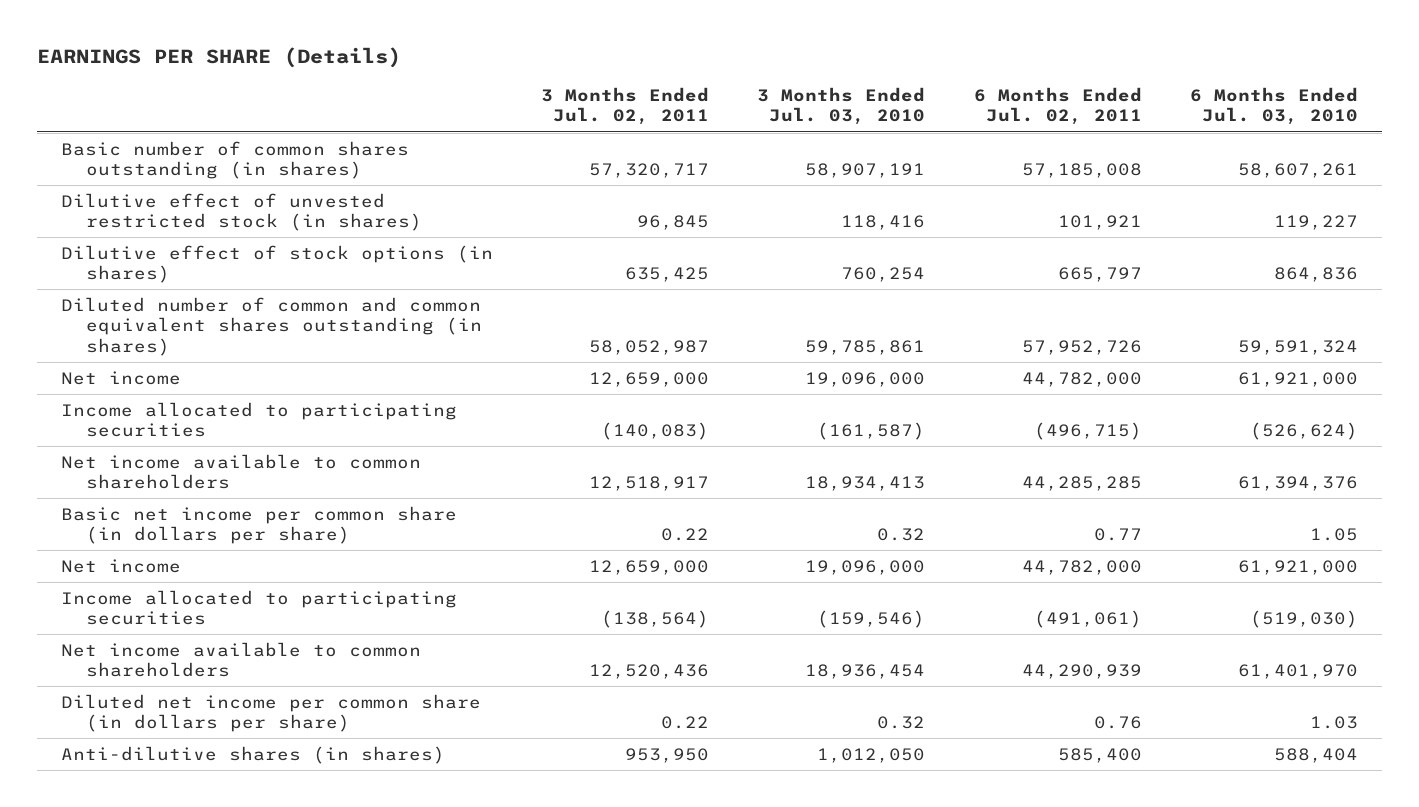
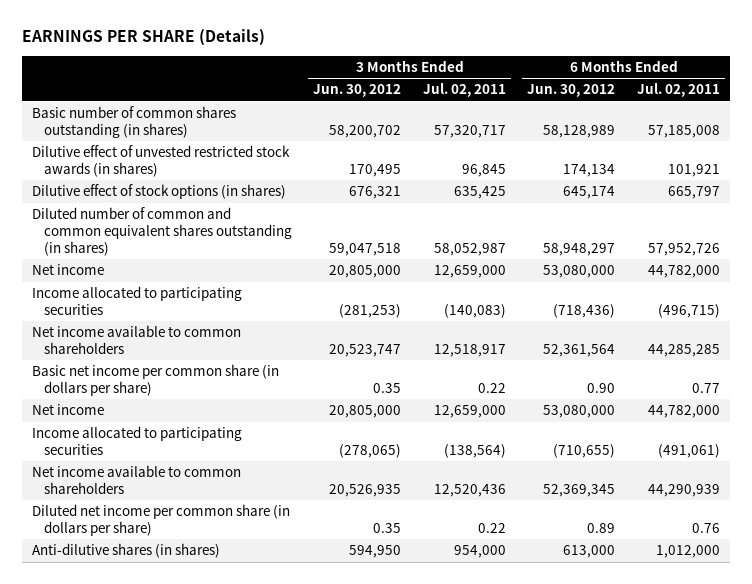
[757,86,926,126] 3 Months Ended Jul. 03, 2010 -> none
[1189,86,1358,126] 6 Months Ended Jul. 03, 2010 -> none
none -> [313,84,402,98] Jun. 30, 2012
none -> [527,84,616,98] Jun. 30, 2012
[61,192,422,232] Dilutive effect of unvested restricted stock (in shares) -> [32,145,291,178] Dilutive effect of unvested restricted stock awards (in shares)
[625,747,710,763] 953,950 -> [453,545,506,559] 954,000
[1057,747,1142,763] 585,400 -> [655,545,720,559] 1,012,000

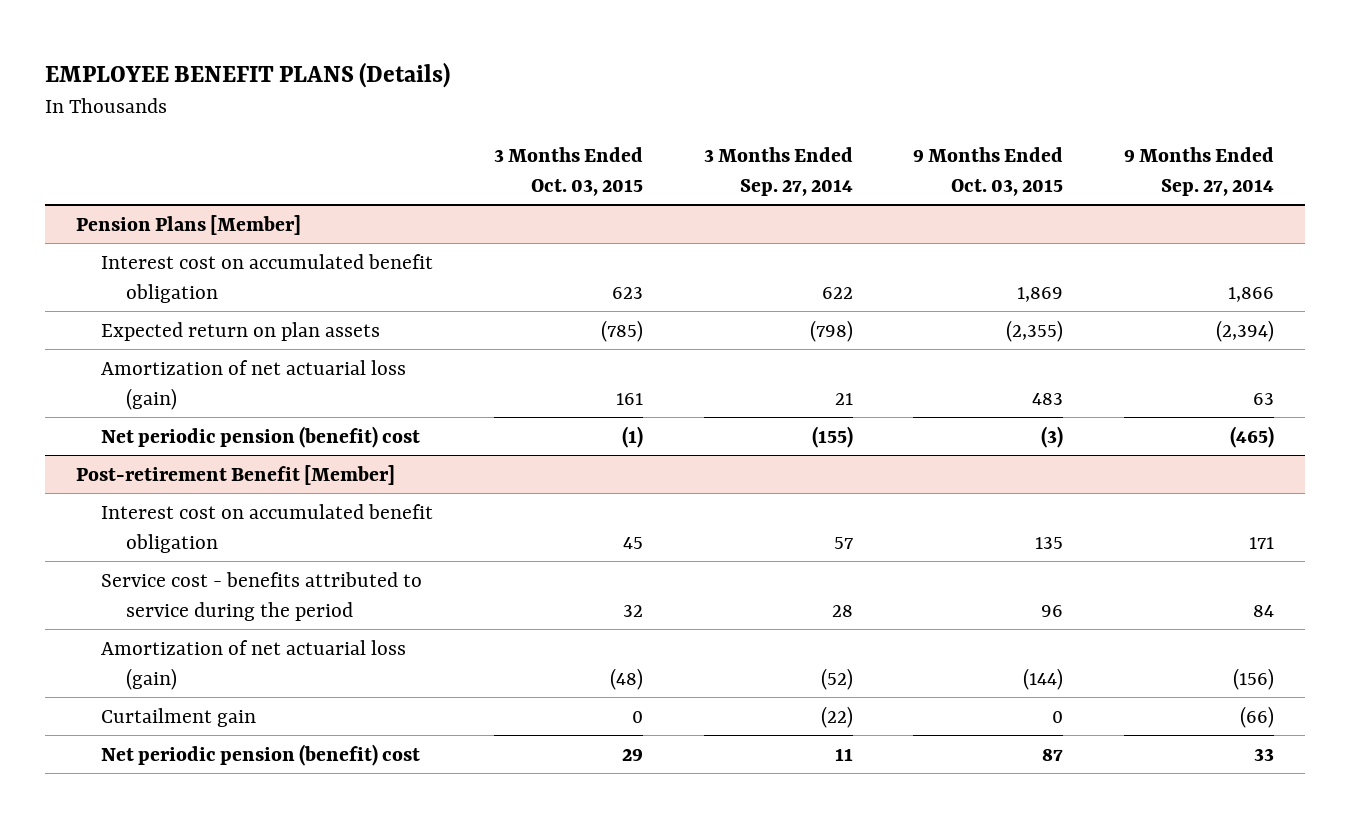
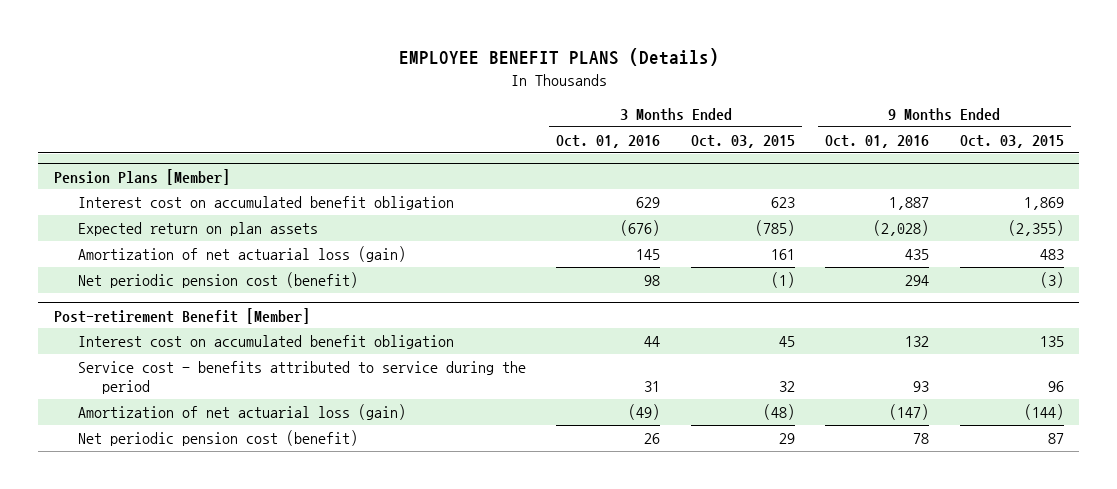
[703,146,853,196] 3 Months Ended Sep. 27, 2014 -> none
[1124,146,1275,196] 9 Months Ended Sep. 27, 2014 -> none
none -> [556,135,661,149] Oct. 01, 2016
none -> [825,135,930,149] Oct. 01, 2016
[100,425,420,448] Net periodic pension (benefit) cost -> [77,272,358,289] Net periodic pension cost (benefit)
[100,707,256,727] Curtailment gain -> none
[100,743,420,766] Net periodic pension (benefit) cost -> [77,430,358,447] Net periodic pension cost (benefit)

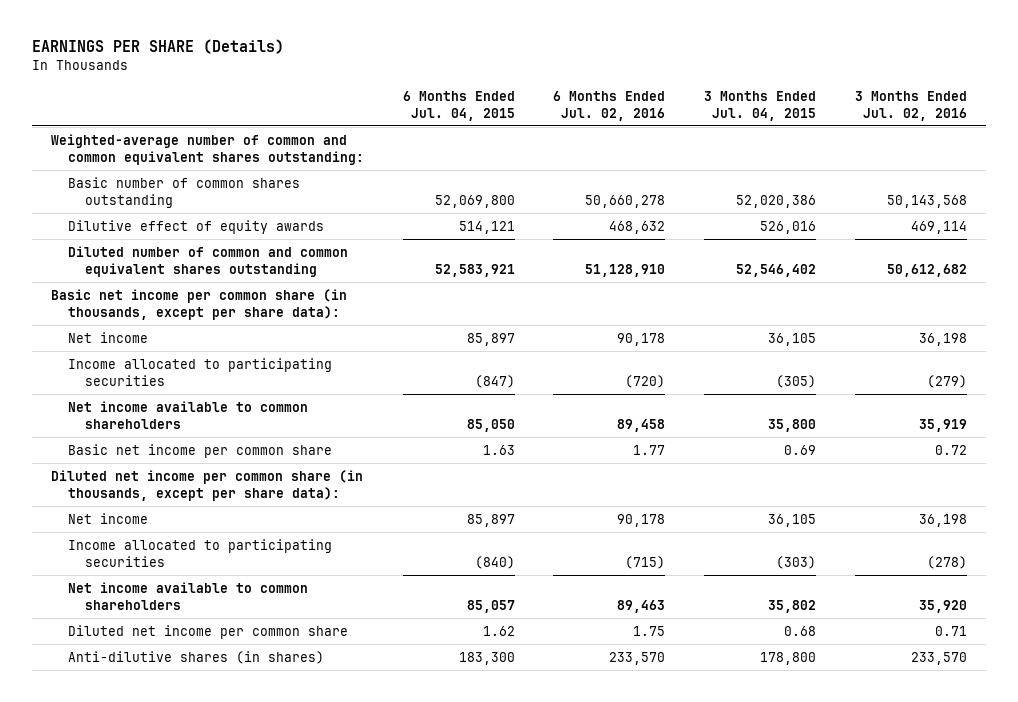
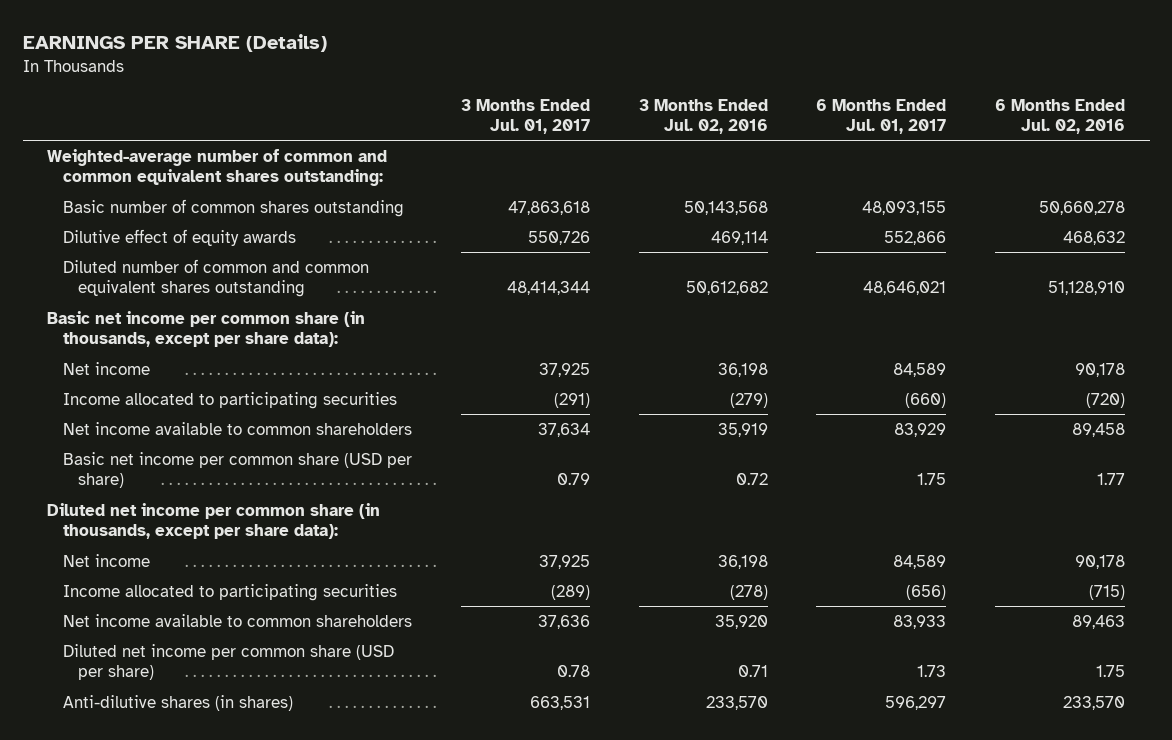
[402,90,515,121] 6 Months Ended Jul. 04, 2015 -> none
[704,90,817,121] 3 Months Ended Jul. 04, 2015 -> none
none -> [460,98,590,134] 3 Months Ended Jul. 01, 2017
none -> [816,98,947,134] 6 Months Ended Jul. 01, 2017
[68,443,333,458] Basic net income per common share -> [62,452,412,489] Basic net income per common share (USD per share)
[68,624,349,639] Diluted net income per common share -> [62,644,394,681] Diluted net income per common share (USD per share)

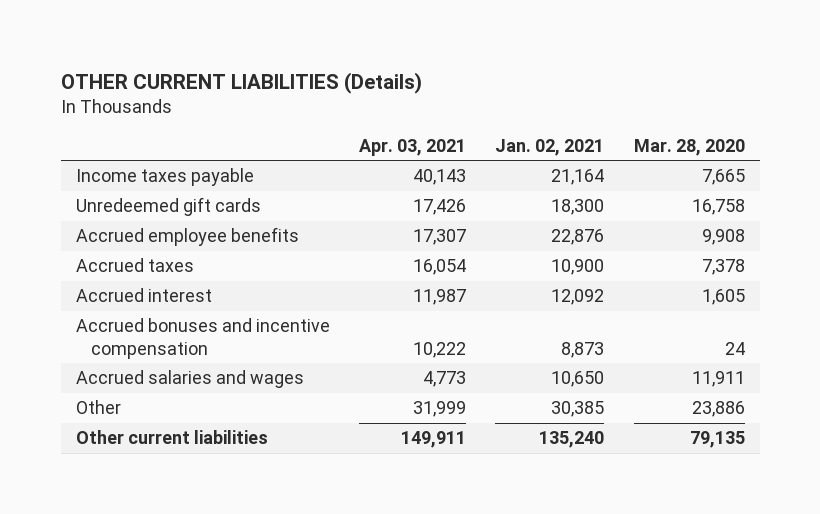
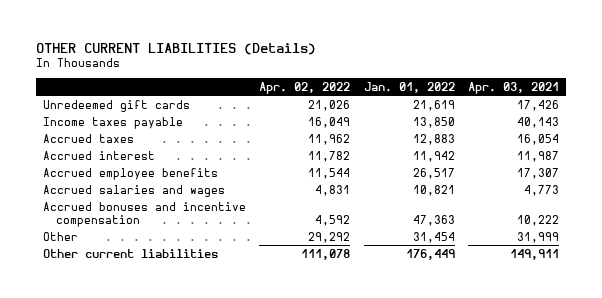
[495,138,605,156] Jan. 02, 2021 -> none
[633,138,745,156] Mar. 28, 2020 -> none
none -> [259,81,351,94] Apr. 02, 2022
none -> [363,81,455,93] Jan. 01, 2022
[75,168,254,187] Income taxes payable -> [42,116,183,129] Income taxes payable
[75,227,299,247] Accrued employee benefits -> [42,167,218,180] Accrued employee benefits
[75,318,330,359] Accrued bonuses and incentive compensation -> [42,201,246,227] Accrued bonuses and incentive compensation

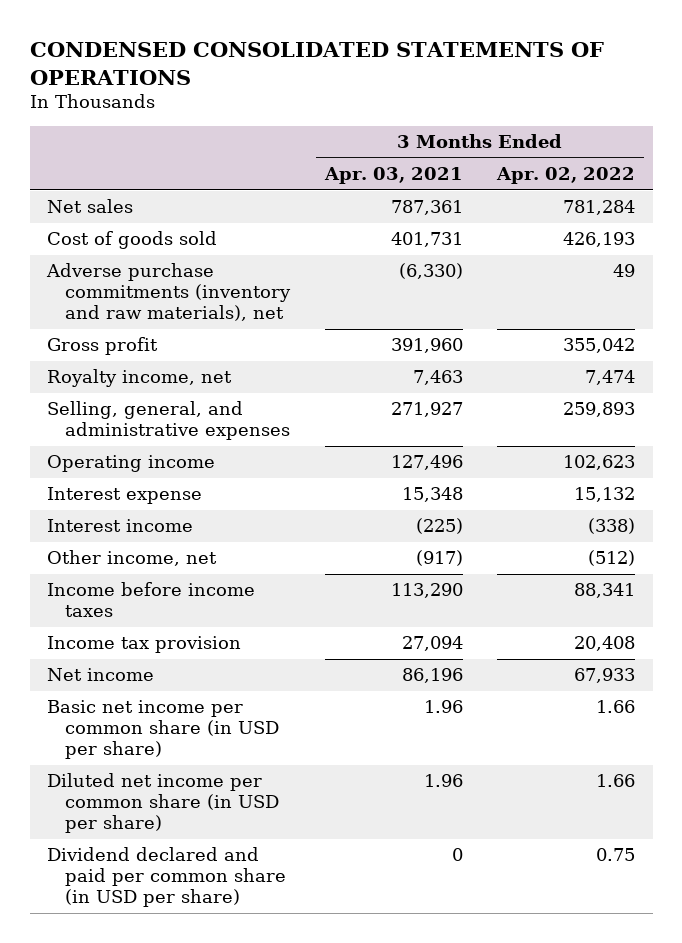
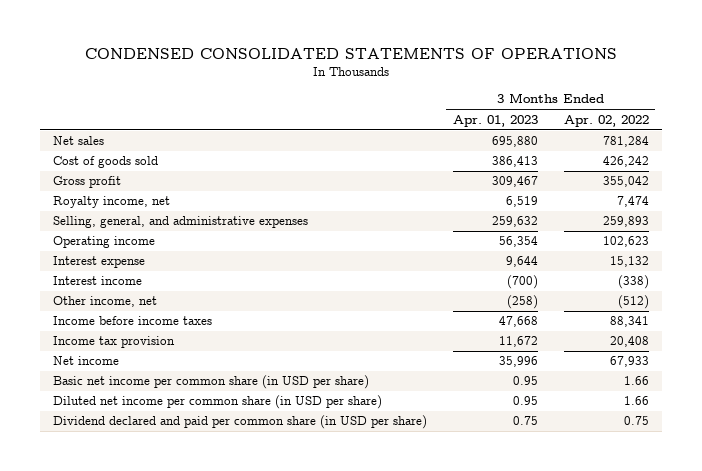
[323,167,463,185] Apr. 03, 2021 -> none
none -> [452,114,538,127] Apr. 01, 2023
[46,263,292,322] Adverse purchase commitments (inventory and raw materials), net -> none
[563,232,636,248] 426,193 -> [602,156,649,168] 426,242

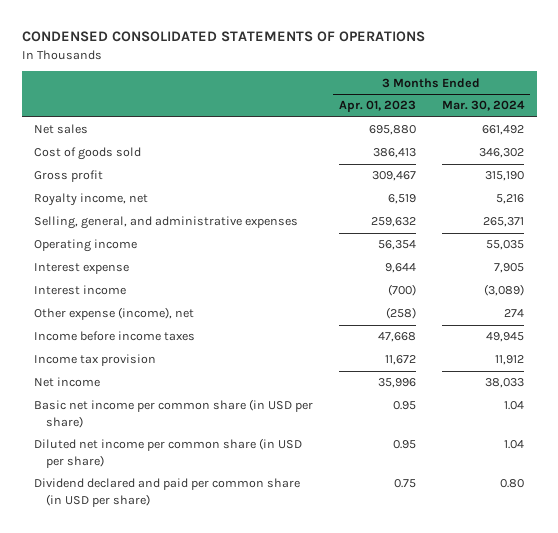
[563,114,649,127] Apr. 02, 2022 -> none
none -> [441,100,525,112] Mar. 30, 2024
[52,296,157,308] Other income, net -> [34,307,195,321] Other expense (income), net

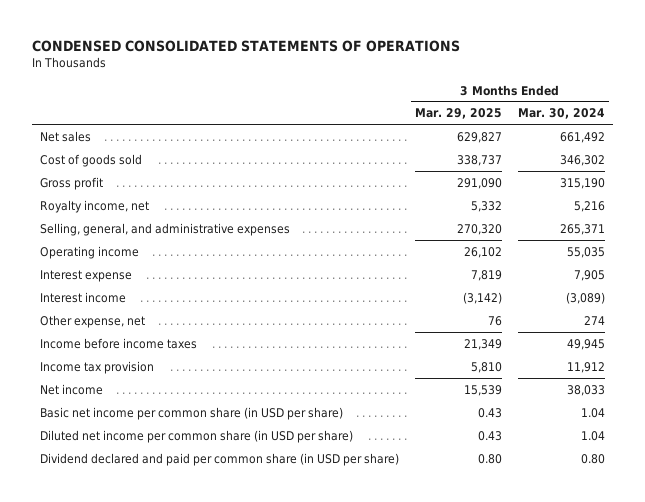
[339,100,417,113] Apr. 01, 2023 -> none
none -> [415,108,503,120] Mar. 29, 2025
[34,307,195,321] Other expense (income), net -> [40,314,146,328] Other expense, net

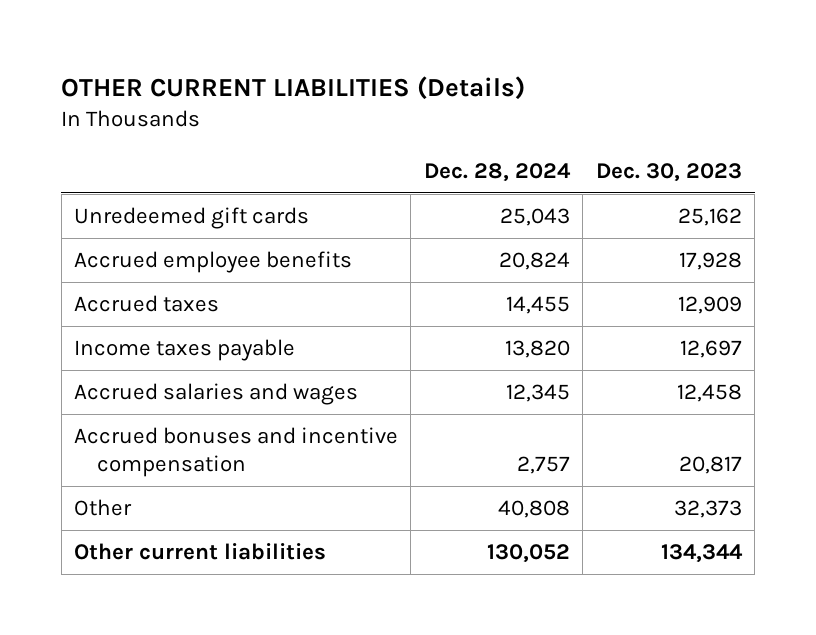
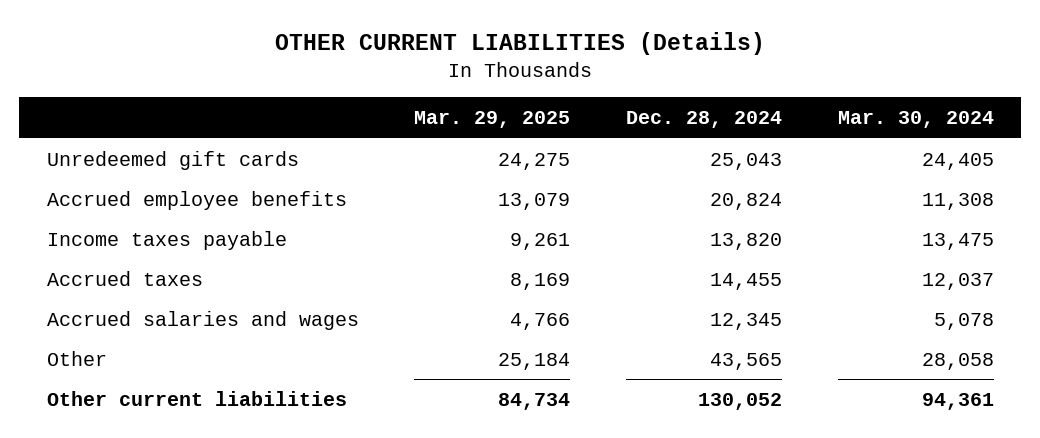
[595,162,742,182] Dec. 30, 2023 -> none
none -> [414,111,571,129] Mar. 29, 2025
none -> [837,111,994,129] Mar. 30, 2024
[74,295,220,313] Accrued taxes -> [46,270,203,286] Accrued taxes
[74,427,399,477] Accrued bonuses and incentive compensation -> none
[497,500,570,519] 40,808 -> [709,352,782,370] 43,565

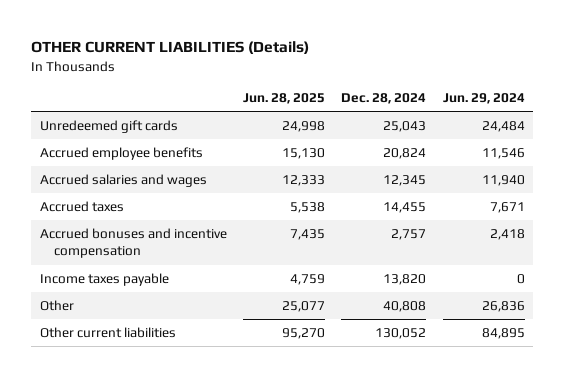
[414,111,571,129] Mar. 29, 2025 -> none
[837,111,994,129] Mar. 30, 2024 -> none
none -> [242,93,325,105] Jun. 28, 2025
none -> [442,93,525,105] Jun. 29, 2024
[46,270,203,286] Accrued taxes -> [39,201,124,213] Accrued taxes
none -> [39,228,227,259] Accrued bonuses and incentive compensation
[46,230,287,250] Income taxes payable -> [39,273,169,287] Income taxes payable
[709,352,782,370] 43,565 -> [383,301,427,313] 40,808

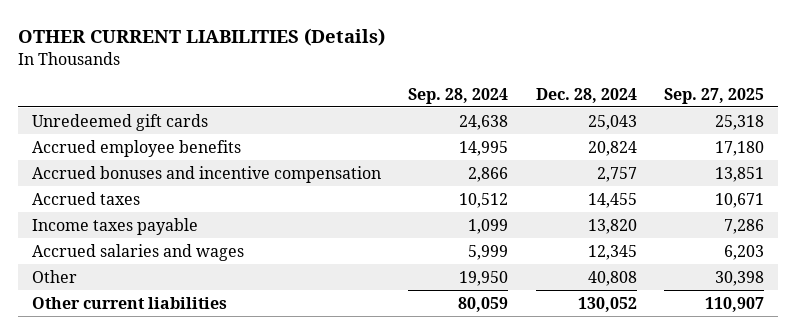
[242,93,325,105] Jun. 28, 2025 -> none
[442,93,525,105] Jun. 29, 2024 -> none
none -> [408,87,509,104] Sep. 28, 2024
none -> [664,87,765,104] Sep. 27, 2025
[39,201,124,213] Accrued taxes -> [32,191,141,205] Accrued taxes
[39,174,207,188] Accrued salaries and wages -> [32,243,245,261] Accrued salaries and wages

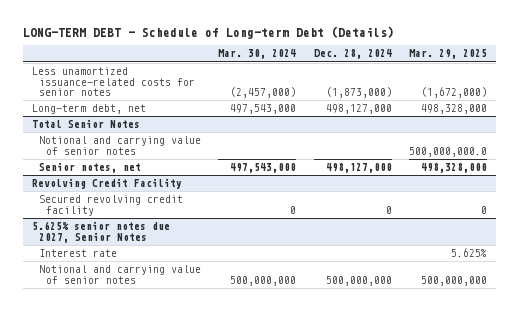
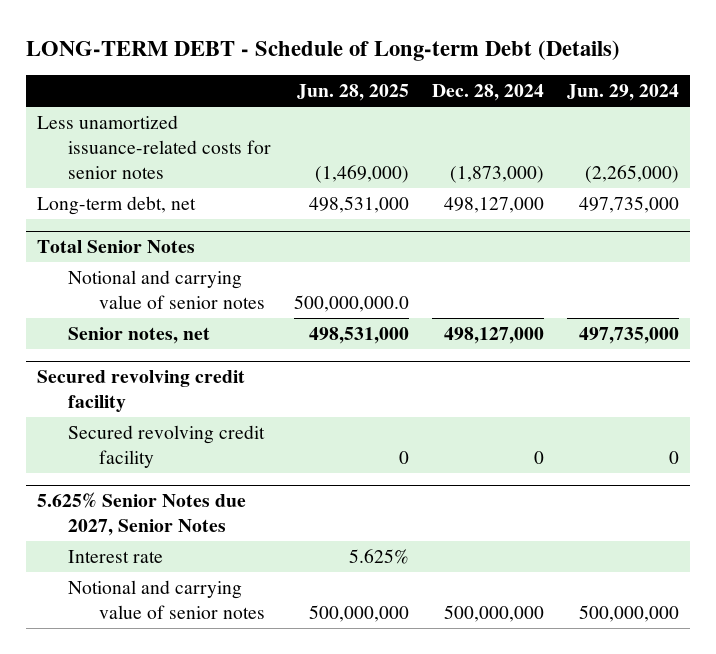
[218,49,297,60] Mar. 30, 2024 -> none
[409,49,488,60] Mar. 29, 2025 -> none
none -> [296,84,409,102] Jun. 28, 2025
none -> [566,84,679,102] Jun. 29, 2024
[31,178,182,190] Revolving Credit Facility -> [37,370,246,413] Secured revolving credit facility
[31,221,170,243] 5.625% senior notes due 2027, Senior Notes -> [37,492,247,537] 5.625% Senior Notes due 2027, Senior Notes

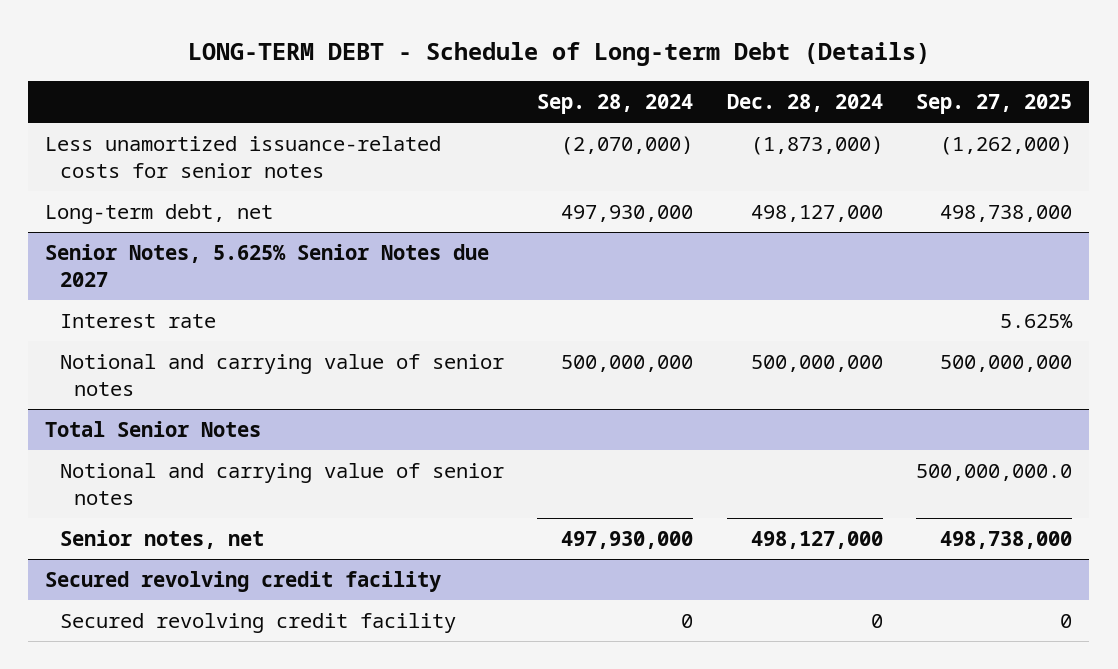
[296,84,409,102] Jun. 28, 2025 -> none
[566,84,679,102] Jun. 29, 2024 -> none
none -> [537,93,694,114] Sep. 28, 2024
none -> [916,93,1073,114] Sep. 27, 2025
none -> [45,244,490,287] Senior Notes, 5.625% Senior Notes due 2027
none -> [59,314,216,329] Interest rate
none -> [59,354,504,396] Notional and carrying value of senior notes
[37,492,247,537] 5.625% Senior Notes due 2027, Senior Notes -> none
[68,549,164,563] Interest rate -> none
[68,579,265,619] Notional and carrying value of senior notes -> none

